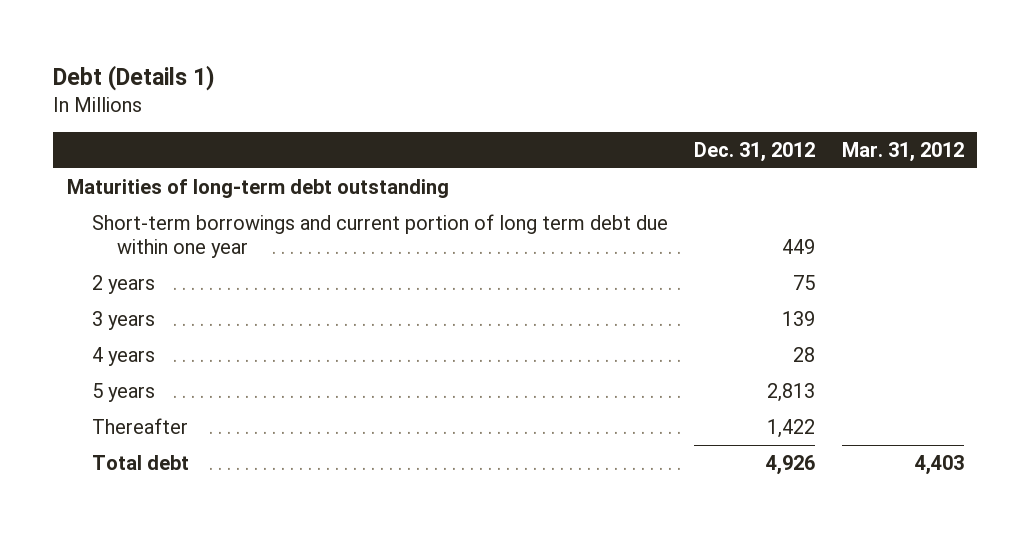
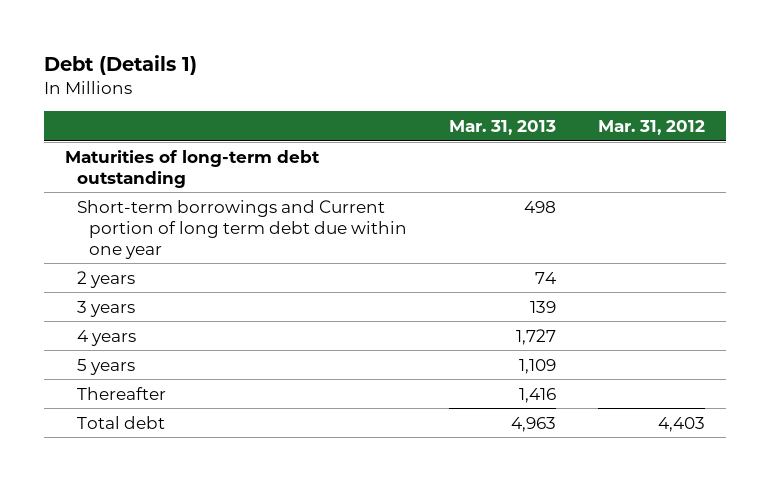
[694,142,816,163] Dec. 31, 2012 -> none
none -> [449,119,557,135] Mar. 31, 2013
[91,214,668,258] Short-term borrowings and current portion of long term debt due within one year -> [77,199,408,259] Short-term borrowings and Current portion of long term debt due within one year

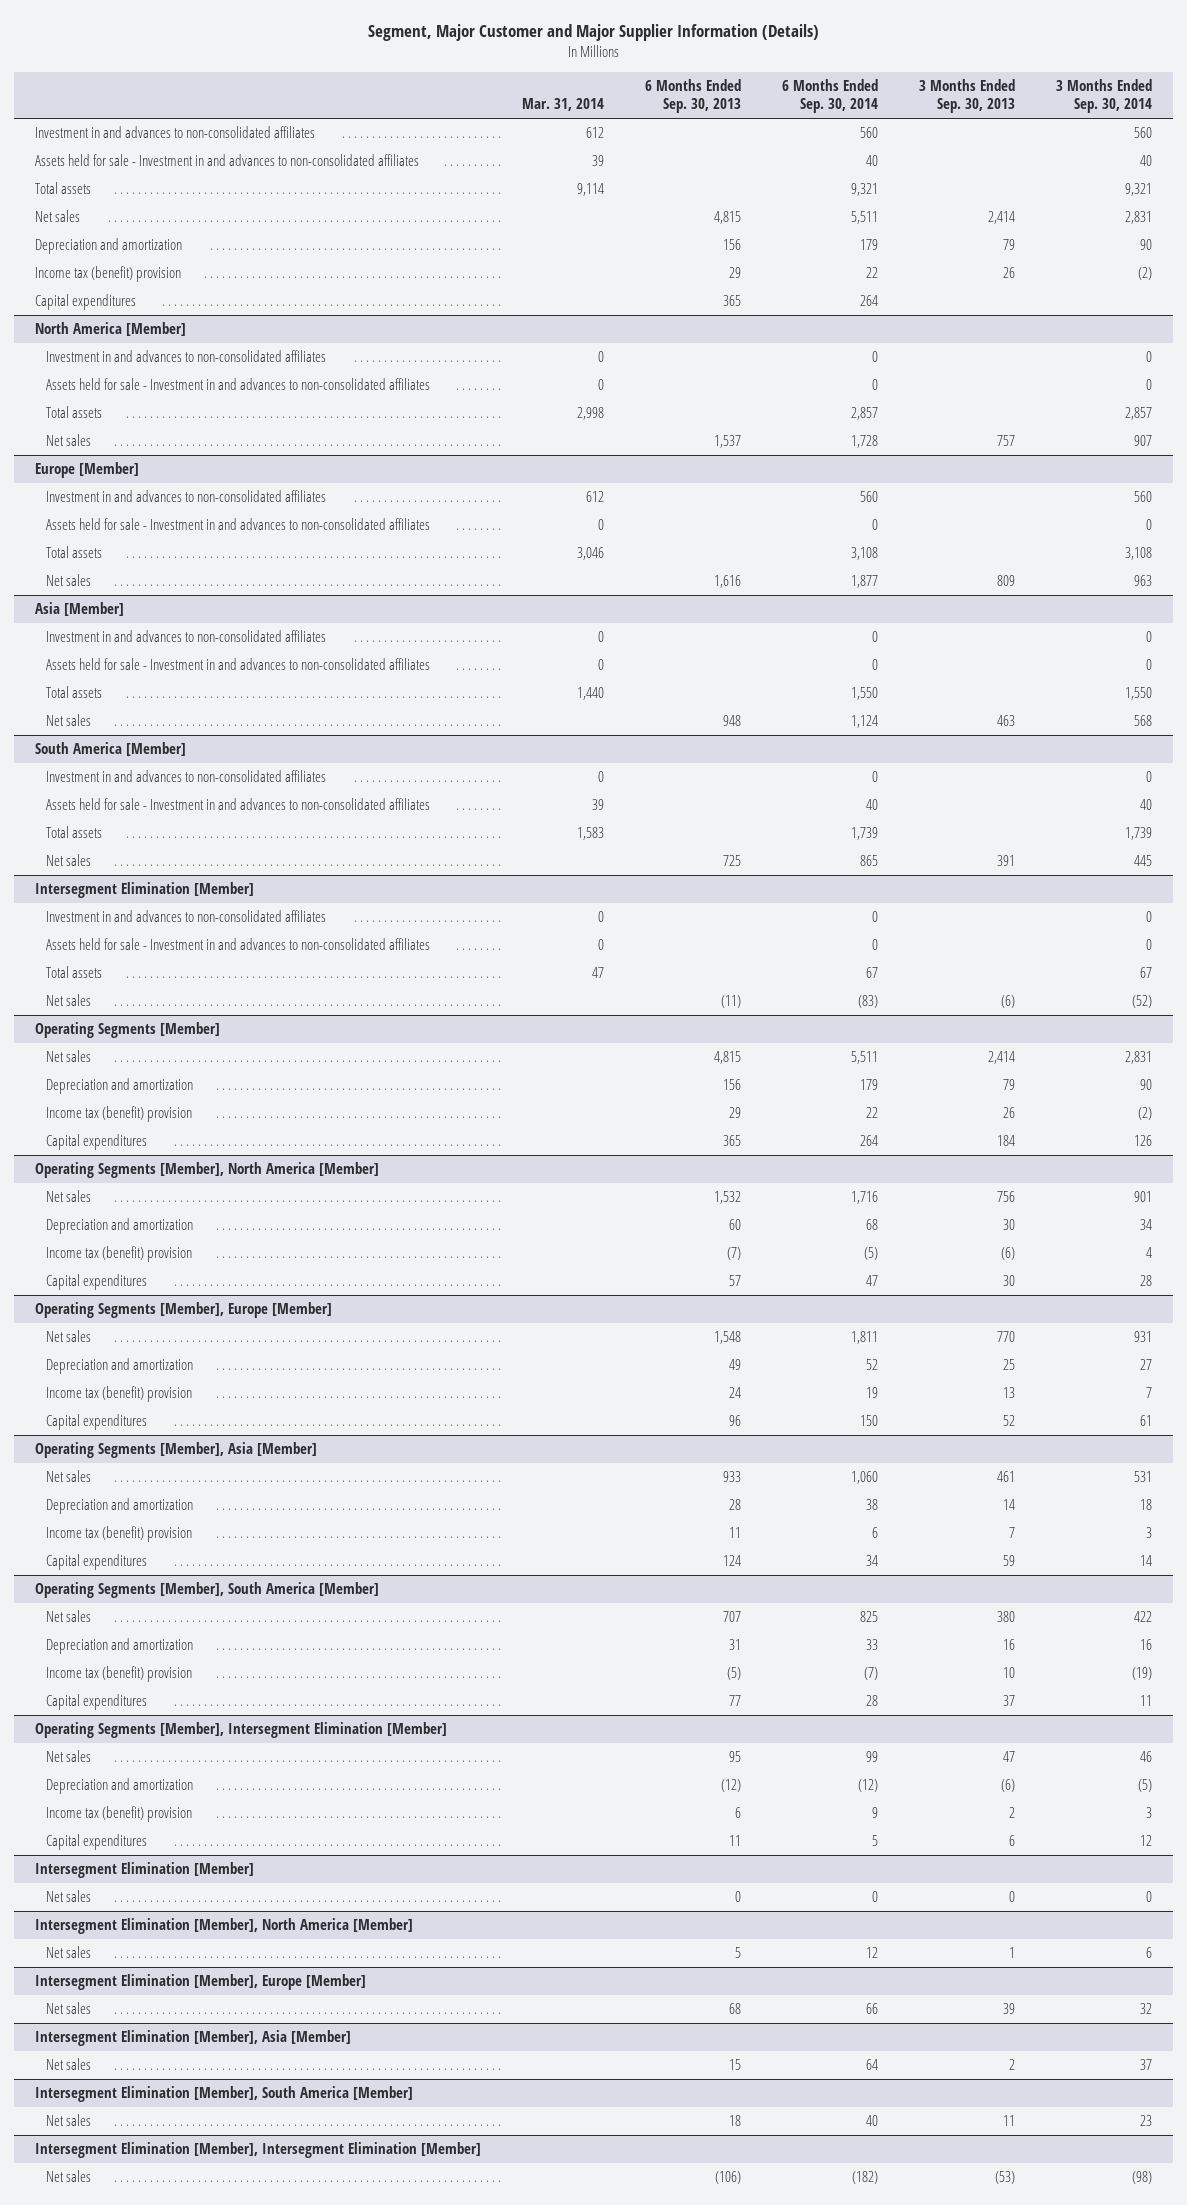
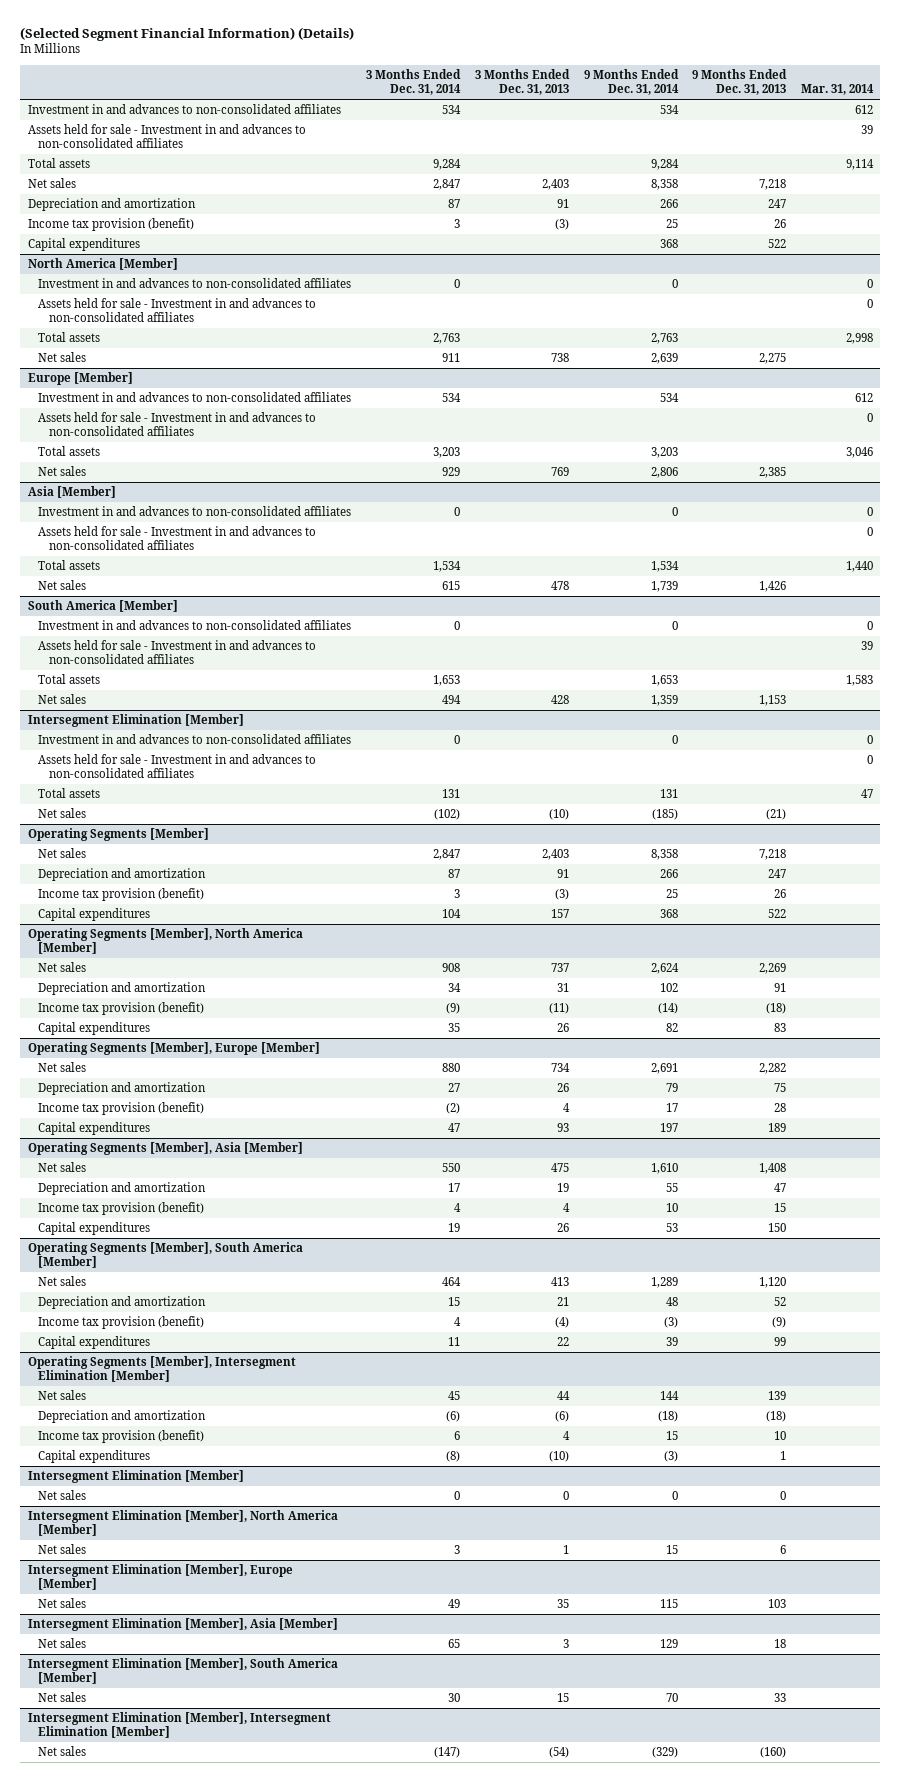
[367,24,819,42] Segment, Major Customer and Major Supplier Information (Details) -> [20,27,355,42] (Selected Segment Financial Information) (Details)
[645,79,742,114] 6 Months Ended Sep. 30, 2013 -> none
[782,79,879,114] 6 Months Ended Sep. 30, 2014 -> none
[919,79,1016,114] 3 Months Ended Sep. 30, 2013 -> none
[1056,79,1153,114] 3 Months Ended Sep. 30, 2014 -> none
none -> [366,69,462,96] 3 Months Ended Dec. 31, 2014
none -> [474,69,570,96] 3 Months Ended Dec. 31, 2013
none -> [583,69,679,96] 9 Months Ended Dec. 31, 2014
none -> [692,69,788,96] 9 Months Ended Dec. 31, 2013
[34,266,181,283] Income tax (benefit) provision -> [27,218,194,232] Income tax provision (benefit)
[45,1106,192,1123] Income tax (benefit) provision -> [38,888,205,902] Income tax provision (benefit)
[45,1246,192,1263] Income tax (benefit) provision -> [38,1002,205,1016] Income tax provision (benefit)
[45,1386,192,1403] Income tax (benefit) provision -> [38,1102,205,1116] Income tax provision (benefit)
[45,1526,192,1543] Income tax (benefit) provision -> [38,1202,205,1216] Income tax provision (benefit)
[45,1666,192,1683] Income tax (benefit) provision -> [38,1316,205,1330] Income tax provision (benefit)
[45,1806,192,1823] Income tax (benefit) provision -> [38,1430,205,1444] Income tax provision (benefit)

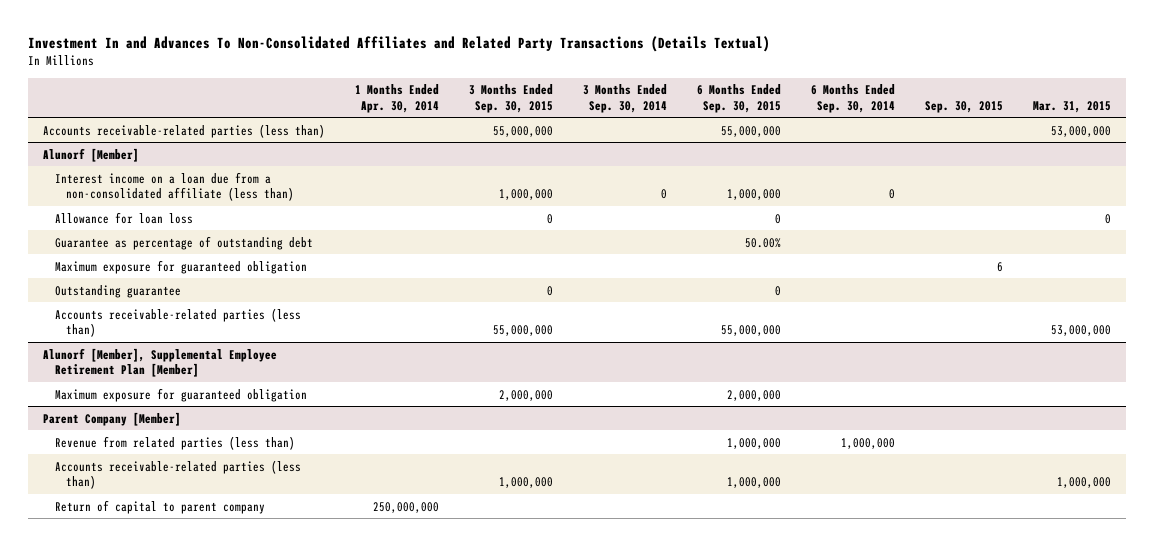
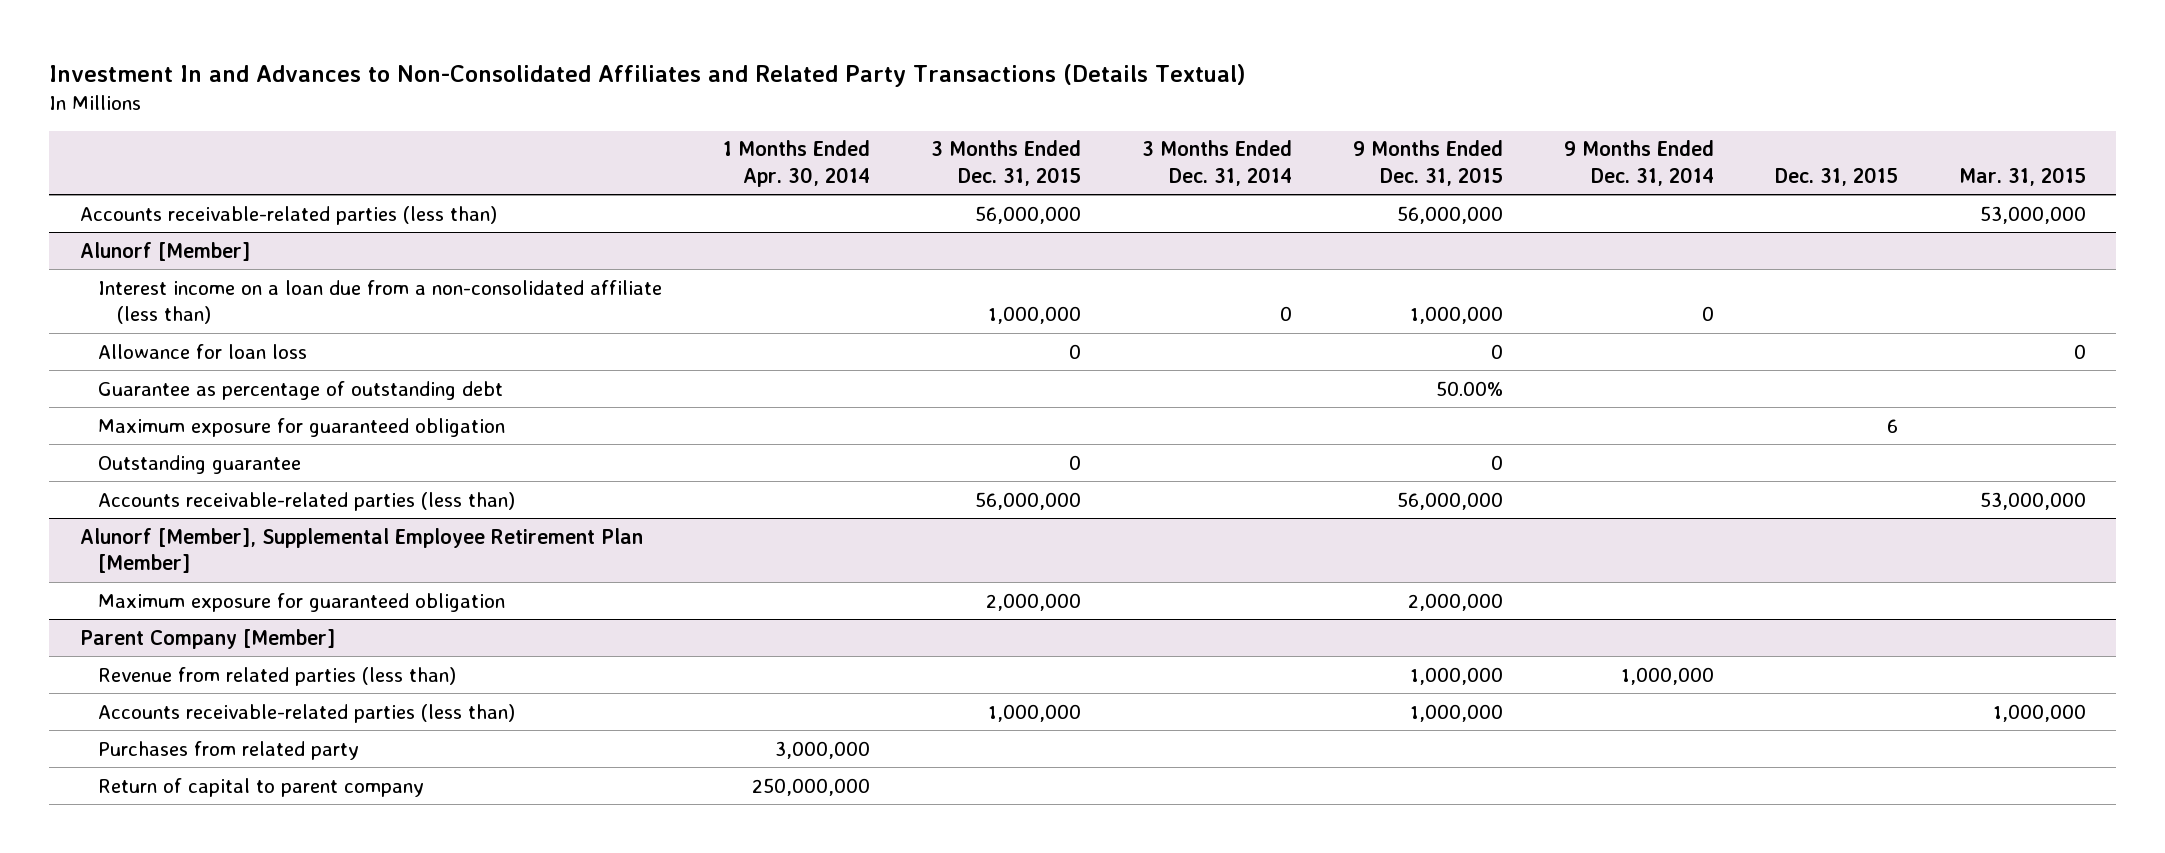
[28,35,771,52] Investment In and Advances To Non-Consolidated Affiliates and Related Party Transactions (Details Textual) -> [49,63,1247,87] Investment In and Advances to Non-Consolidated Affiliates and Related Party Transactions (Details Textual)
[469,84,554,113] 3 Months Ended Sep. 30, 2015 -> none
[583,84,668,113] 3 Months Ended Sep. 30, 2014 -> none
[697,84,782,113] 6 Months Ended Sep. 30, 2015 -> none
[810,84,895,113] 6 Months Ended Sep. 30, 2014 -> none
[924,100,1003,113] Sep. 30, 2015 -> none
none -> [931,140,1082,186] 3 Months Ended Dec. 31, 2015
none -> [1142,140,1293,186] 3 Months Ended Dec. 31, 2014
none -> [1352,140,1503,186] 9 Months Ended Dec. 31, 2015
none -> [1563,140,1714,186] 9 Months Ended Dec. 31, 2014
none -> [1774,166,1898,186] Dec. 31, 2015
none -> [98,740,360,760] Purchases from related party

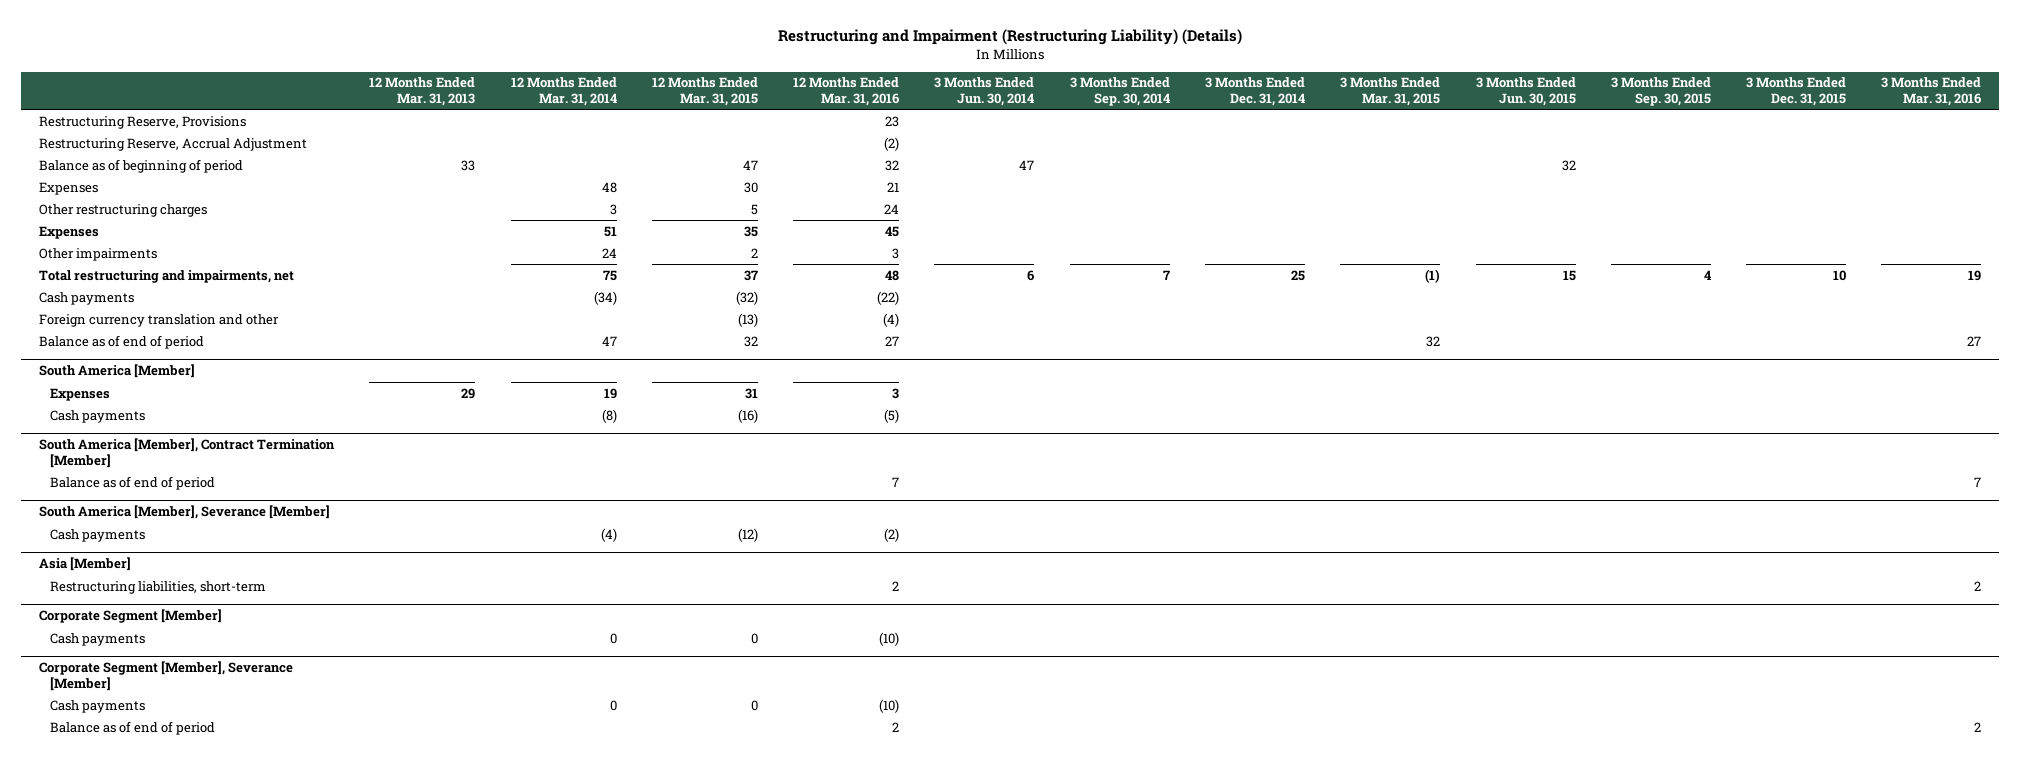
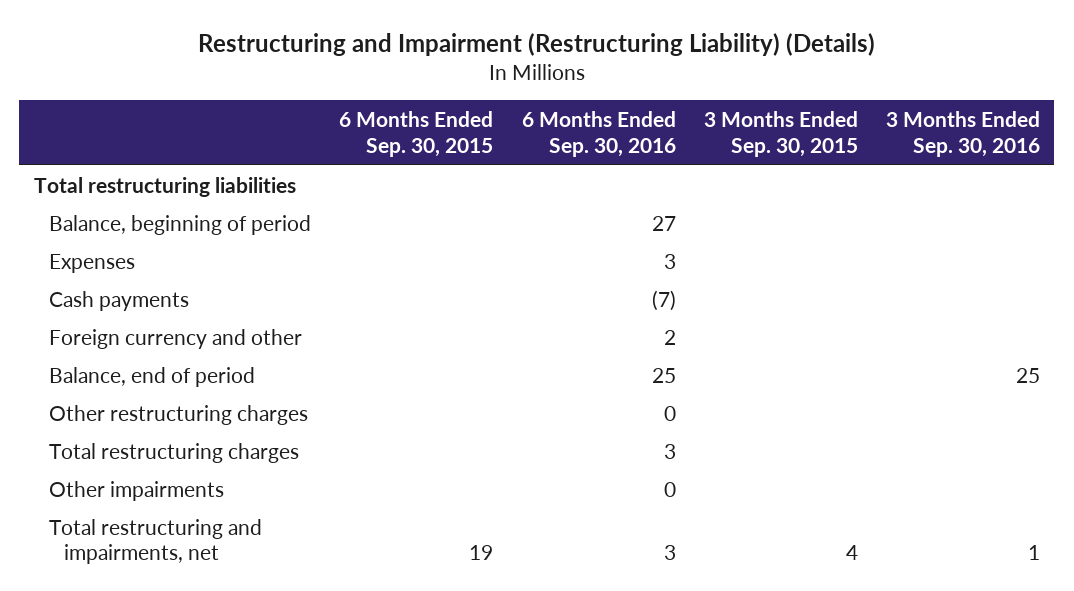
[369,77,476,106] 12 Months Ended Mar. 31, 2013 -> none
[510,77,617,106] 12 Months Ended Mar. 31, 2014 -> none
[651,77,758,106] 12 Months Ended Mar. 31, 2015 -> none
[793,77,900,106] 12 Months Ended Mar. 31, 2016 -> none
[934,77,1035,106] 3 Months Ended Jun. 30, 2014 -> none
[1069,77,1170,106] 3 Months Ended Sep. 30, 2014 -> none
[1205,77,1306,106] 3 Months Ended Dec. 31, 2014 -> none
[1340,77,1441,106] 3 Months Ended Mar. 31, 2015 -> none
[1475,77,1576,106] 3 Months Ended Jun. 30, 2015 -> none
[1746,77,1847,106] 3 Months Ended Dec. 31, 2015 -> none
[1881,77,1982,106] 3 Months Ended Mar. 31, 2016 -> none
none -> [339,111,494,157] 6 Months Ended Sep. 30, 2015
none -> [521,111,676,157] 6 Months Ended Sep. 30, 2016
none -> [886,111,1041,157] 3 Months Ended Sep. 30, 2016
[39,115,247,129] Restructuring Reserve, Provisions -> none
[39,137,308,151] Restructuring Reserve, Accrual Adjustment -> none
none -> [33,176,296,197] Total restructuring liabilities
[39,158,244,173] Balance as of beginning of period -> [49,214,312,235] Balance, beginning of period
[39,291,135,305] Cash payments -> [49,290,190,311] Cash payments
none -> [49,328,303,349] Foreign currency and other
none -> [49,366,256,387] Balance, end of period
[39,225,100,239] Expenses -> [49,442,300,463] Total restructuring charges
[39,313,280,327] Foreign currency translation and other -> none
[39,334,205,349] Balance as of end of period -> none
[39,364,196,379] South America [Member] -> none
[49,387,110,401] Expenses -> none
[49,409,145,423] Cash payments -> none
[39,438,336,468] South America [Member], Contract Termination [Member] -> none
[49,475,215,490] Balance as of end of period -> none
[39,505,331,520] South America [Member], Severance [Member] -> none
[49,528,145,542] Cash payments -> none
[39,557,132,572] Asia [Member] -> none
[49,580,266,594] Restructuring liabilities, short-term -> none
[39,609,223,624] Corporate Segment [Member] -> none
[49,632,145,646] Cash payments -> none
[39,661,294,691] Corporate Segment [Member], Severance [Member] -> none
[49,699,145,713] Cash payments -> none
[49,720,215,735] Balance as of end of period -> none

